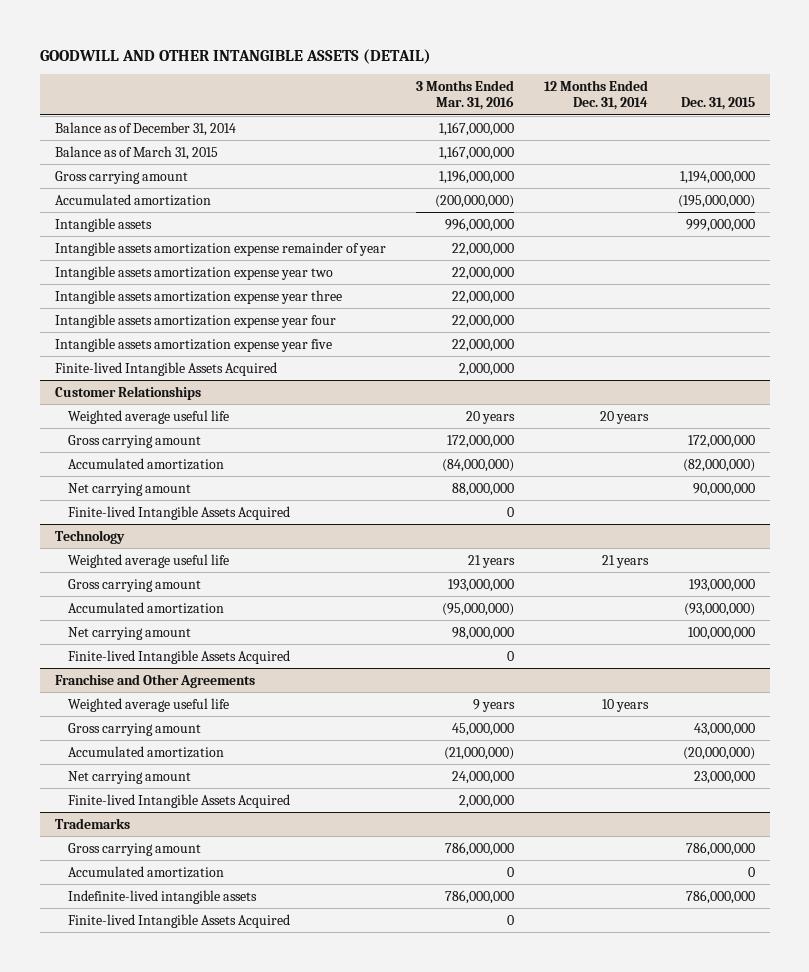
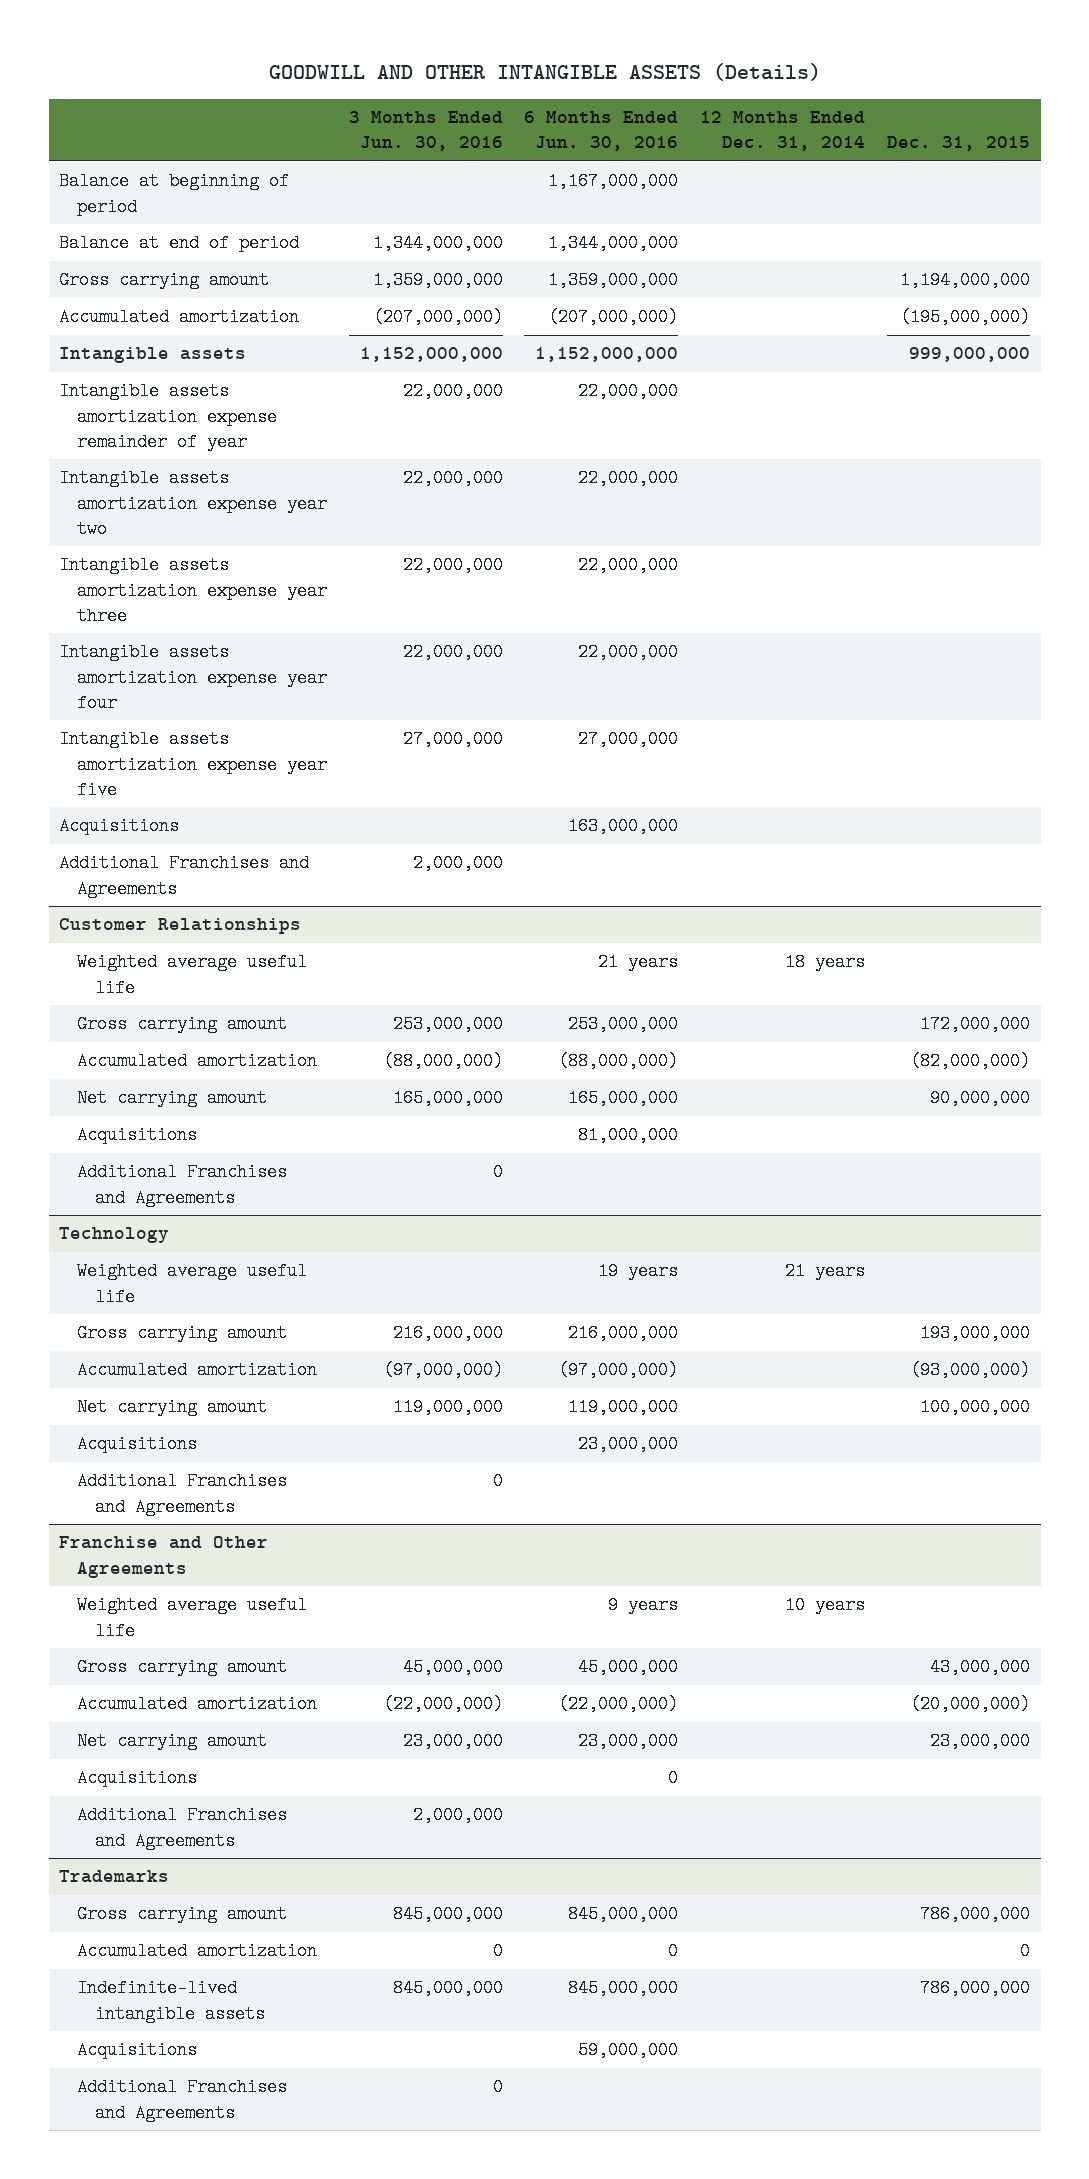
[39,48,431,64] GOODWILL AND OTHER INTANGIBLE ASSETS (DETAIL) -> [268,63,821,82] GOODWILL AND OTHER INTANGIBLE ASSETS (Details)
[415,79,514,111] 3 Months Ended Mar. 31, 2016 -> none
none -> [348,111,503,152] 3 Months Ended Jun. 30, 2016
none -> [524,111,679,152] 6 Months Ended Jun. 30, 2016
[54,121,236,136] Balance as of December 31, 2014 -> [59,172,290,216] Balance at beginning of period
[54,145,218,160] Balance as of March 31, 2015 -> [59,234,300,253] Balance at end of period
[54,361,277,376] Finite-lived Intangible Assets Acquired -> [59,817,180,836] Acquisitions
none -> [59,854,310,898] Additional Franchises and Agreements
[599,410,649,424] 20 years -> [785,953,866,972] 18 years
[67,505,290,520] Finite-lived Intangible Assets Acquired -> [77,1126,198,1145] Acquisitions
none -> [77,1163,288,1207] Additional Franchises and Agreements
[67,649,290,664] Finite-lived Intangible Assets Acquired -> [77,1435,198,1454] Acquisitions
none -> [77,1472,288,1516] Additional Franchises and Agreements
[67,793,290,808] Finite-lived Intangible Assets Acquired -> [77,1769,198,1788] Acquisitions
none -> [77,1806,288,1850] Additional Franchises and Agreements
[67,913,290,928] Finite-lived Intangible Assets Acquired -> [77,2041,198,2060] Acquisitions
none -> [77,2078,288,2122] Additional Franchises and Agreements

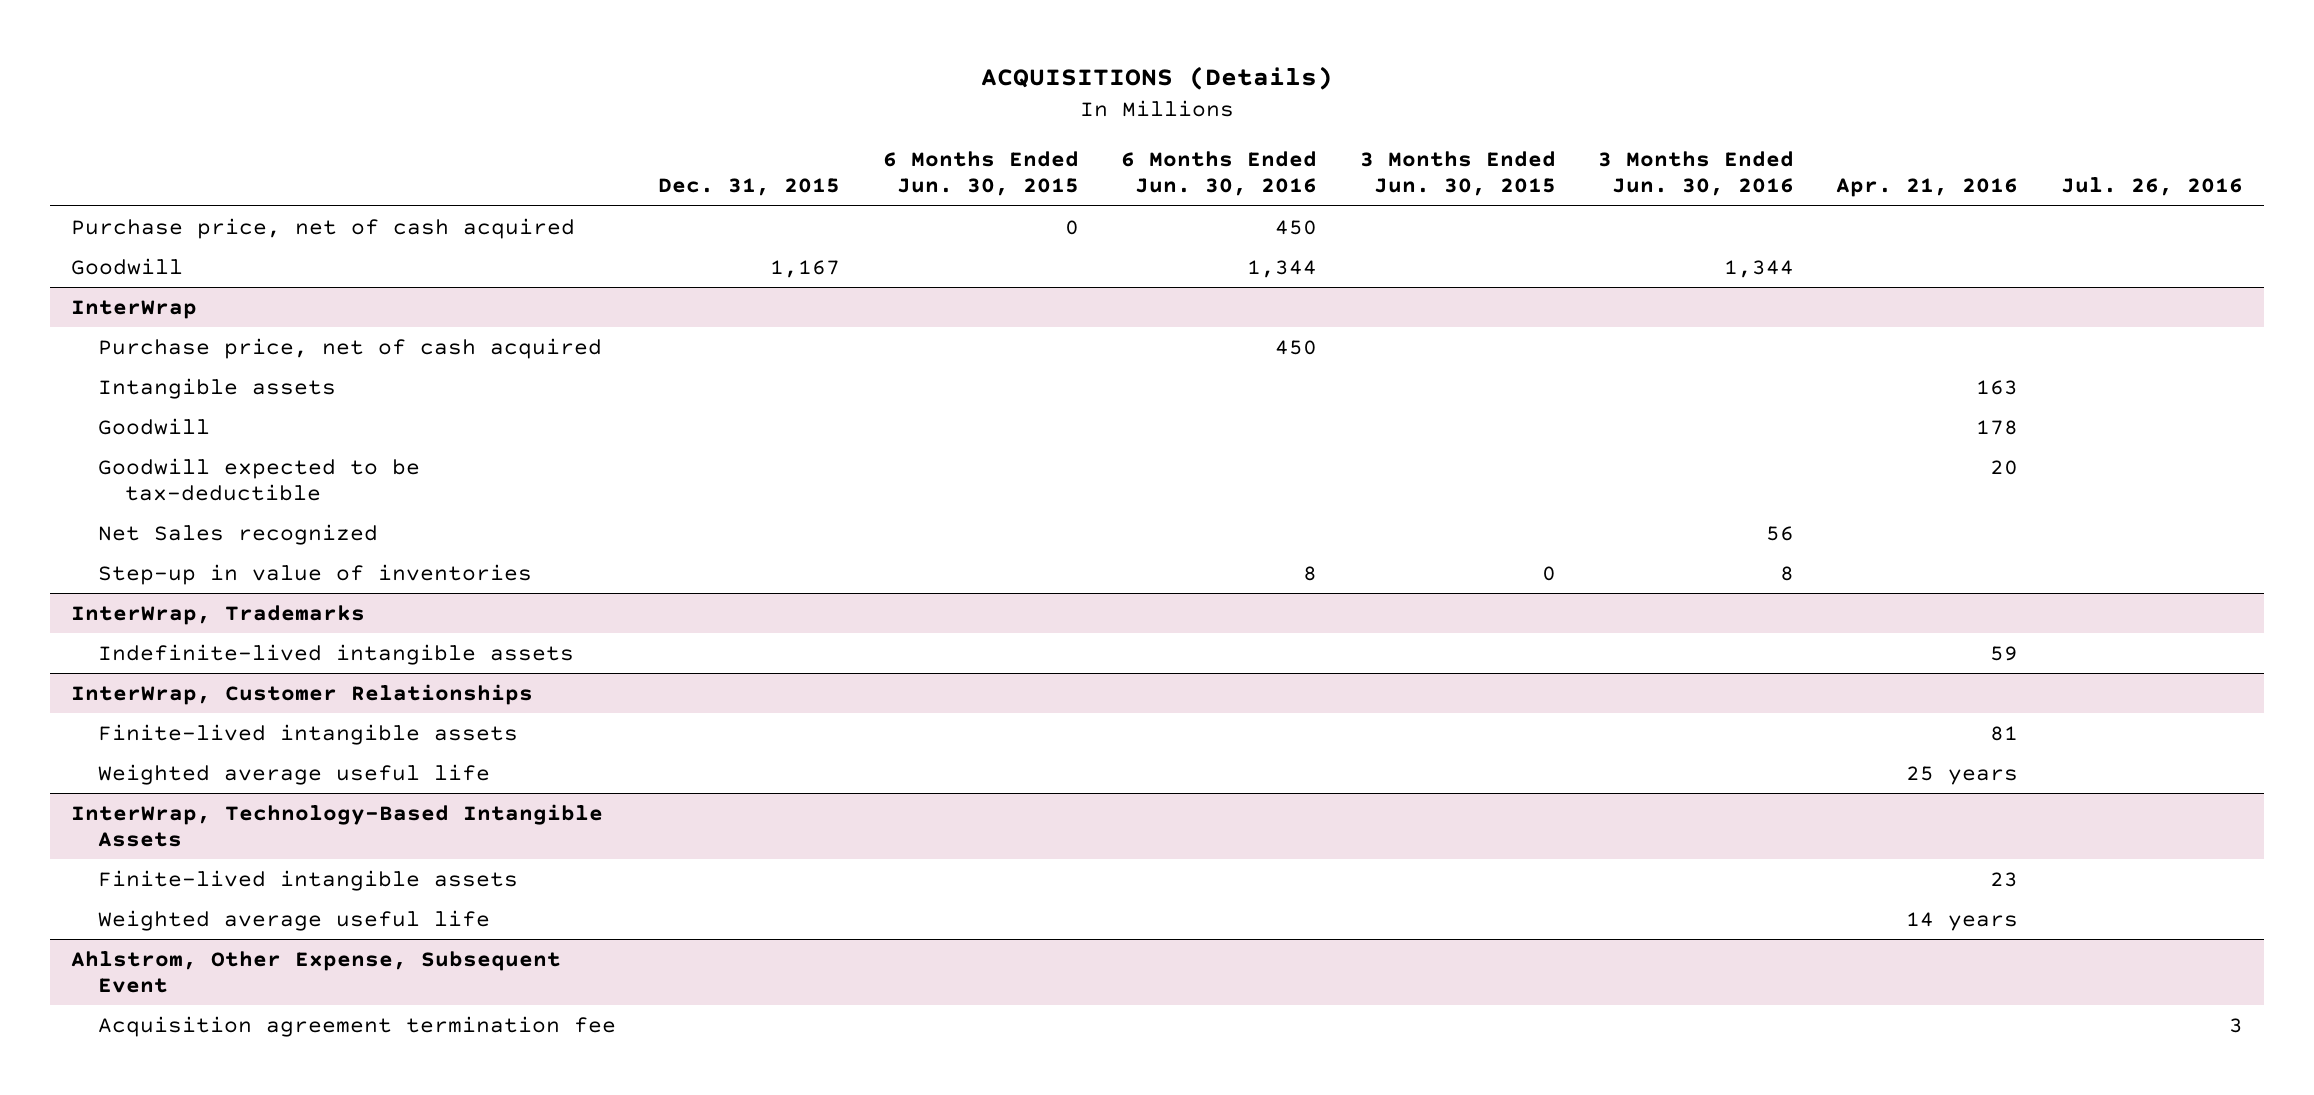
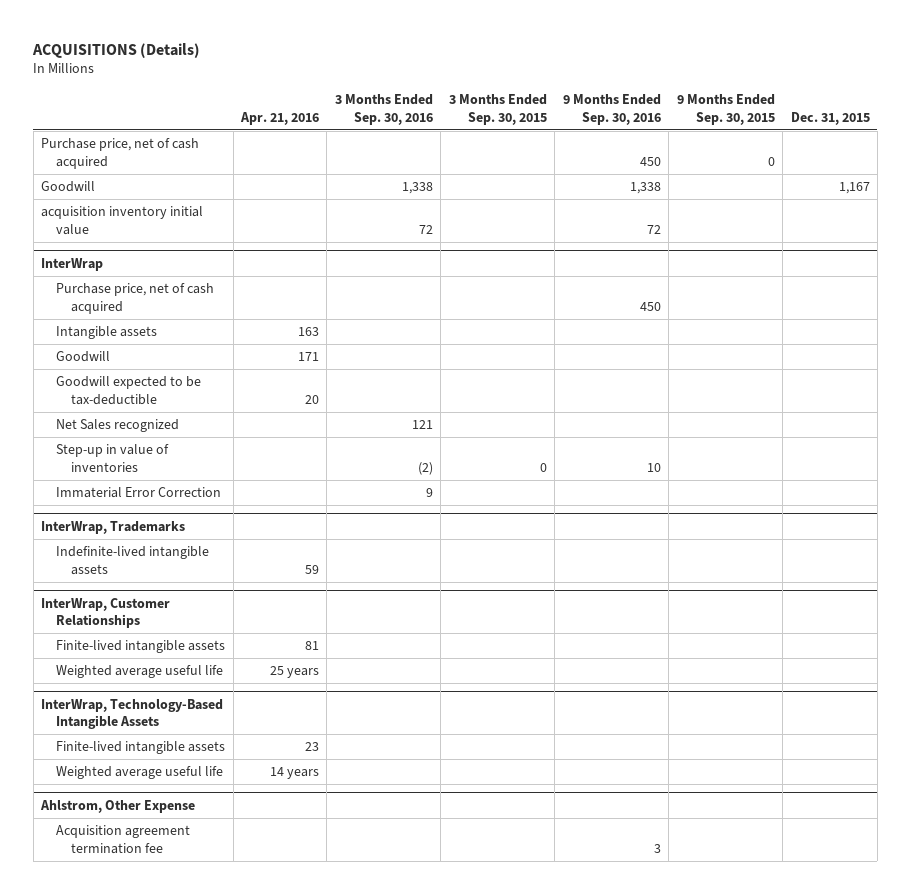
[882,150,1079,197] 6 Months Ended Jun. 30, 2015 -> none
[1121,150,1318,197] 6 Months Ended Jun. 30, 2016 -> none
[1359,150,1556,197] 3 Months Ended Jun. 30, 2015 -> none
[1597,150,1794,197] 3 Months Ended Jun. 30, 2016 -> none
[2060,177,2243,197] Jul. 26, 2016 -> none
none -> [334,94,433,125] 3 Months Ended Sep. 30, 2016
none -> [448,94,547,125] 3 Months Ended Sep. 30, 2015
none -> [562,94,661,125] 9 Months Ended Sep. 30, 2016
none -> [676,94,775,125] 9 Months Ended Sep. 30, 2015
none -> [41,206,204,235] acquisition inventory initial value
[1976,419,2019,435] 178 -> [298,352,320,362] 171
none -> [56,487,222,499] Immaterial Error Correction
[70,950,561,994] Ahlstrom, Other Expense, Subsequent Event -> [40,799,196,813] Ahlstrom, Other Expense

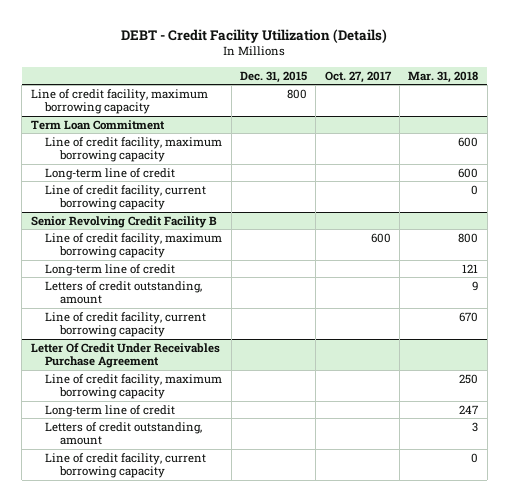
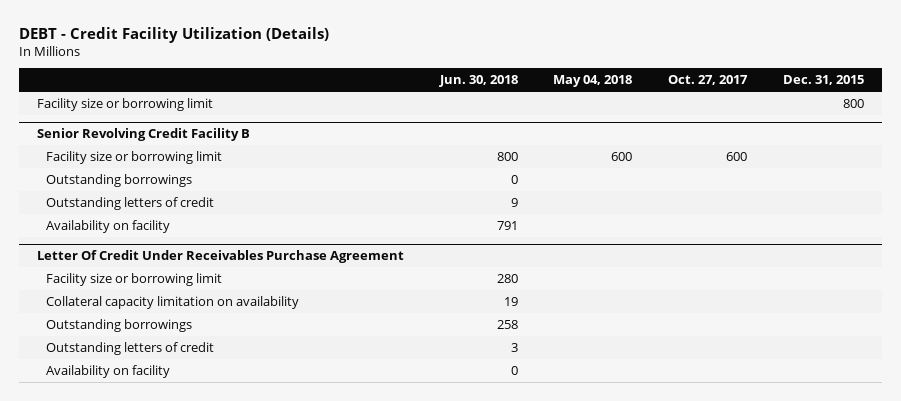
[408,70,479,83] Mar. 31, 2018 -> none
none -> [438,75,518,88] Jun. 30, 2018
none -> [553,75,633,88] May 04, 2018
[30,119,165,130] Term Loan Commitment -> none
[45,136,223,163] Line of credit facility, maximum borrowing capacity -> none
[45,167,176,180] Long-term line of credit -> none
[45,184,207,211] Line of credit facility, current borrowing capacity -> none
[30,88,208,115] Line of credit facility, maximum borrowing capacity -> [36,97,213,111] Facility size or borrowing limit
[45,232,223,259] Line of credit facility, maximum borrowing capacity -> [46,150,223,164] Facility size or borrowing limit
[45,263,176,276] Long-term line of credit -> [46,173,193,187] Outstanding borrowings
[45,280,203,305] Letters of credit outstanding, amount -> [46,196,215,210] Outstanding letters of credit
[45,311,207,338] Line of credit facility, current borrowing capacity -> [46,219,171,233] Availability on facility
[45,373,223,400] Line of credit facility, maximum borrowing capacity -> [46,272,223,286] Facility size or borrowing limit
none -> [46,295,300,309] Collateral capacity limitation on availability
[45,404,176,417] Long-term line of credit -> [46,318,193,332] Outstanding borrowings
[45,421,203,446] Letters of credit outstanding, amount -> [46,341,215,355] Outstanding letters of credit
[45,452,207,479] Line of credit facility, current borrowing capacity -> [46,364,171,378] Availability on facility

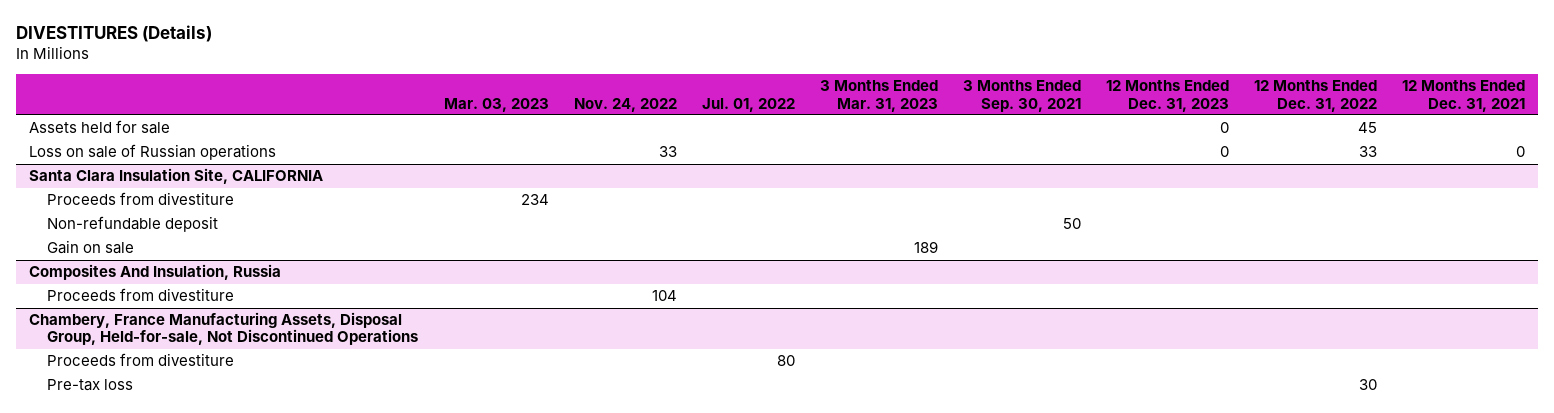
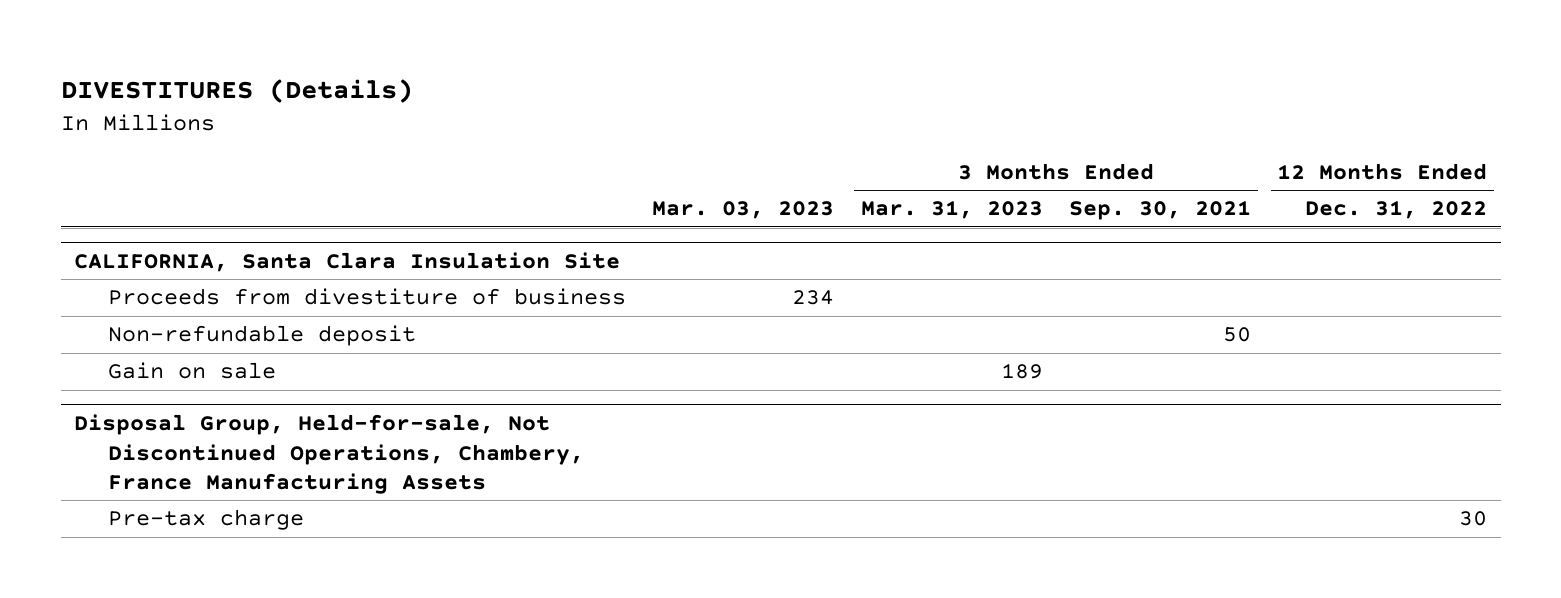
[573,97,677,112] Nov. 24, 2022 -> none
[701,97,795,112] Jul. 01, 2022 -> none
[1106,80,1230,112] 12 Months Ended Dec. 31, 2023 -> none
[1402,80,1526,112] 12 Months Ended Dec. 31, 2021 -> none
[28,120,170,135] Assets held for sale -> none
[28,144,276,161] Loss on sale of Russian operations -> none
[28,168,323,185] Santa Clara Insulation Site, CALIFORNIA -> [74,252,621,273] CALIFORNIA, Santa Clara Insulation Site
[47,192,235,206] Proceeds from divestiture -> [107,288,626,306] Proceeds from divestiture of business
[28,264,281,281] Composites And Insulation, Russia -> none
[47,288,235,302] Proceeds from divestiture -> none
[47,353,235,367] Proceeds from divestiture -> none
[28,312,419,346] Chambery, France Manufacturing Assets, Disposal Group, Held-for-sale, Not Discontinued Operations -> [74,414,584,495] Disposal Group, Held-for-sale, Not Discontinued Operations, Chambery, France Manufacturing Assets
[47,379,134,392] Pre-tax loss -> [107,509,304,531] Pre-tax charge

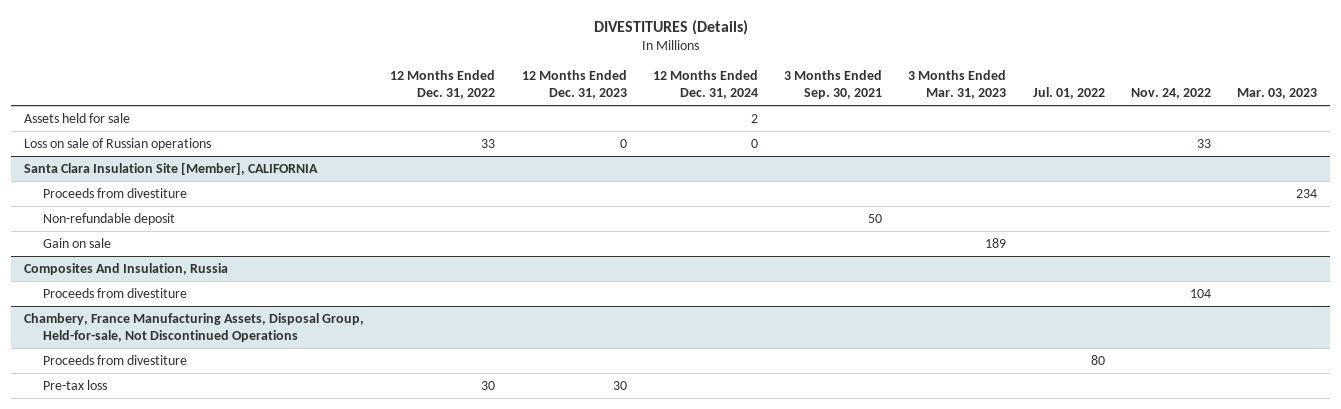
none -> [521,70,627,100] 12 Months Ended Dec. 31, 2023
none -> [652,70,758,100] 12 Months Ended Dec. 31, 2024
none -> [1032,87,1105,100] Jul. 01, 2022
none -> [1130,88,1211,100] Nov. 24, 2022
none -> [24,112,131,123] Assets held for sale
none -> [24,137,212,150] Loss on sale of Russian operations
[74,252,621,273] CALIFORNIA, Santa Clara Insulation Site -> [24,161,319,175] Santa Clara Insulation Site [Member], CALIFORNIA
[107,288,626,306] Proceeds from divestiture of business -> [42,187,187,198] Proceeds from divestiture
none -> [24,262,229,275] Composites And Insulation, Russia
none -> [42,287,187,298] Proceeds from divestiture
[74,414,584,495] Disposal Group, Held-for-sale, Not Discontinued Operations, Chambery, France Manufacturing Assets -> [24,312,365,342] Chambery, France Manufacturing Assets, Disposal Group, Held-for-sale, Not Discontinued Operations
none -> [42,354,187,365] Proceeds from divestiture
[107,509,304,531] Pre-tax charge -> [42,379,107,390] Pre-tax loss

